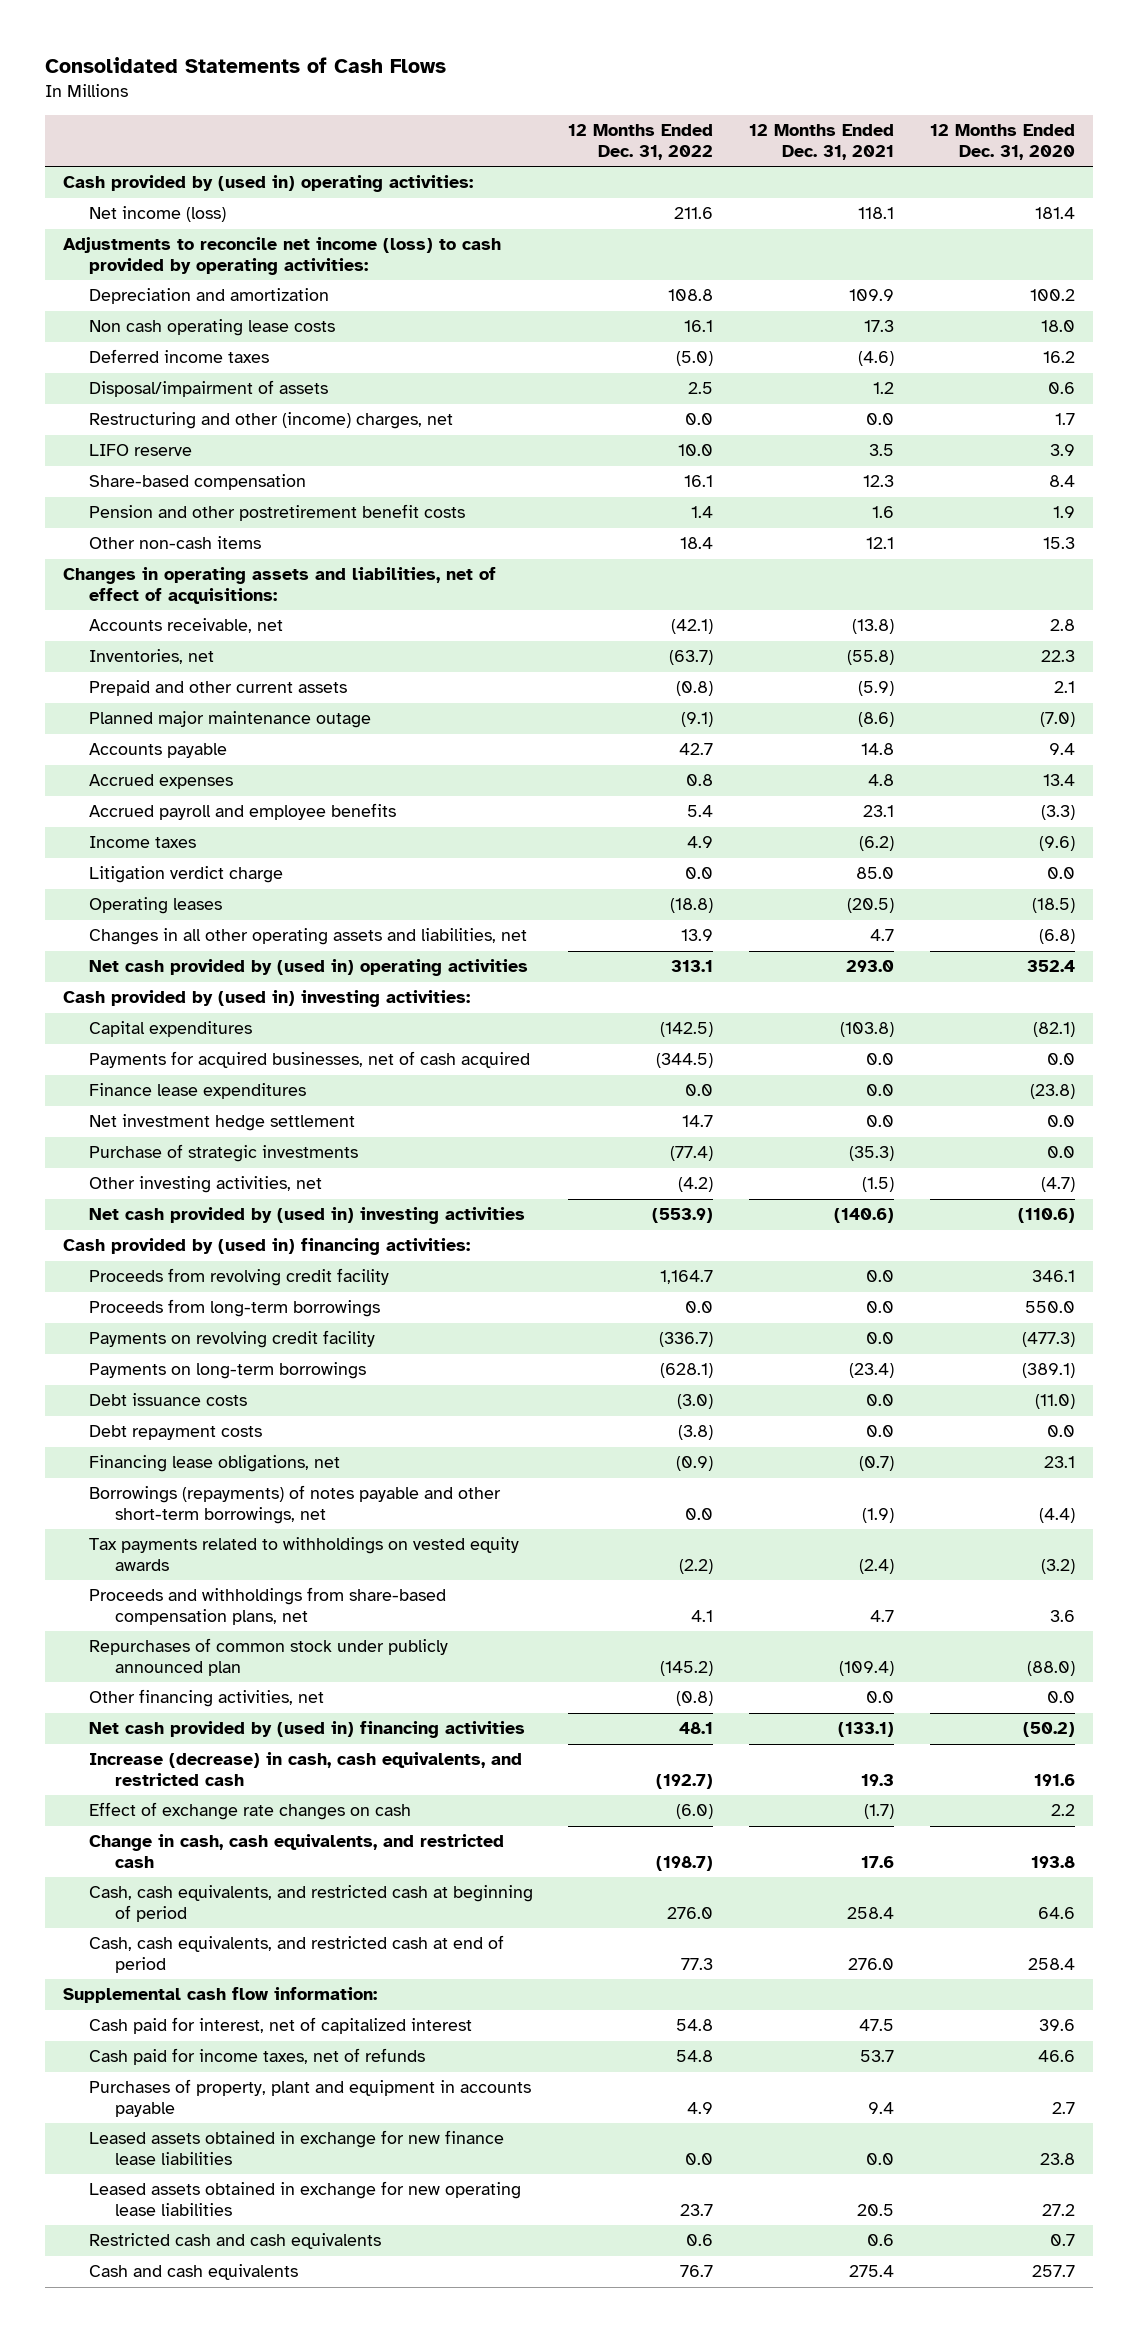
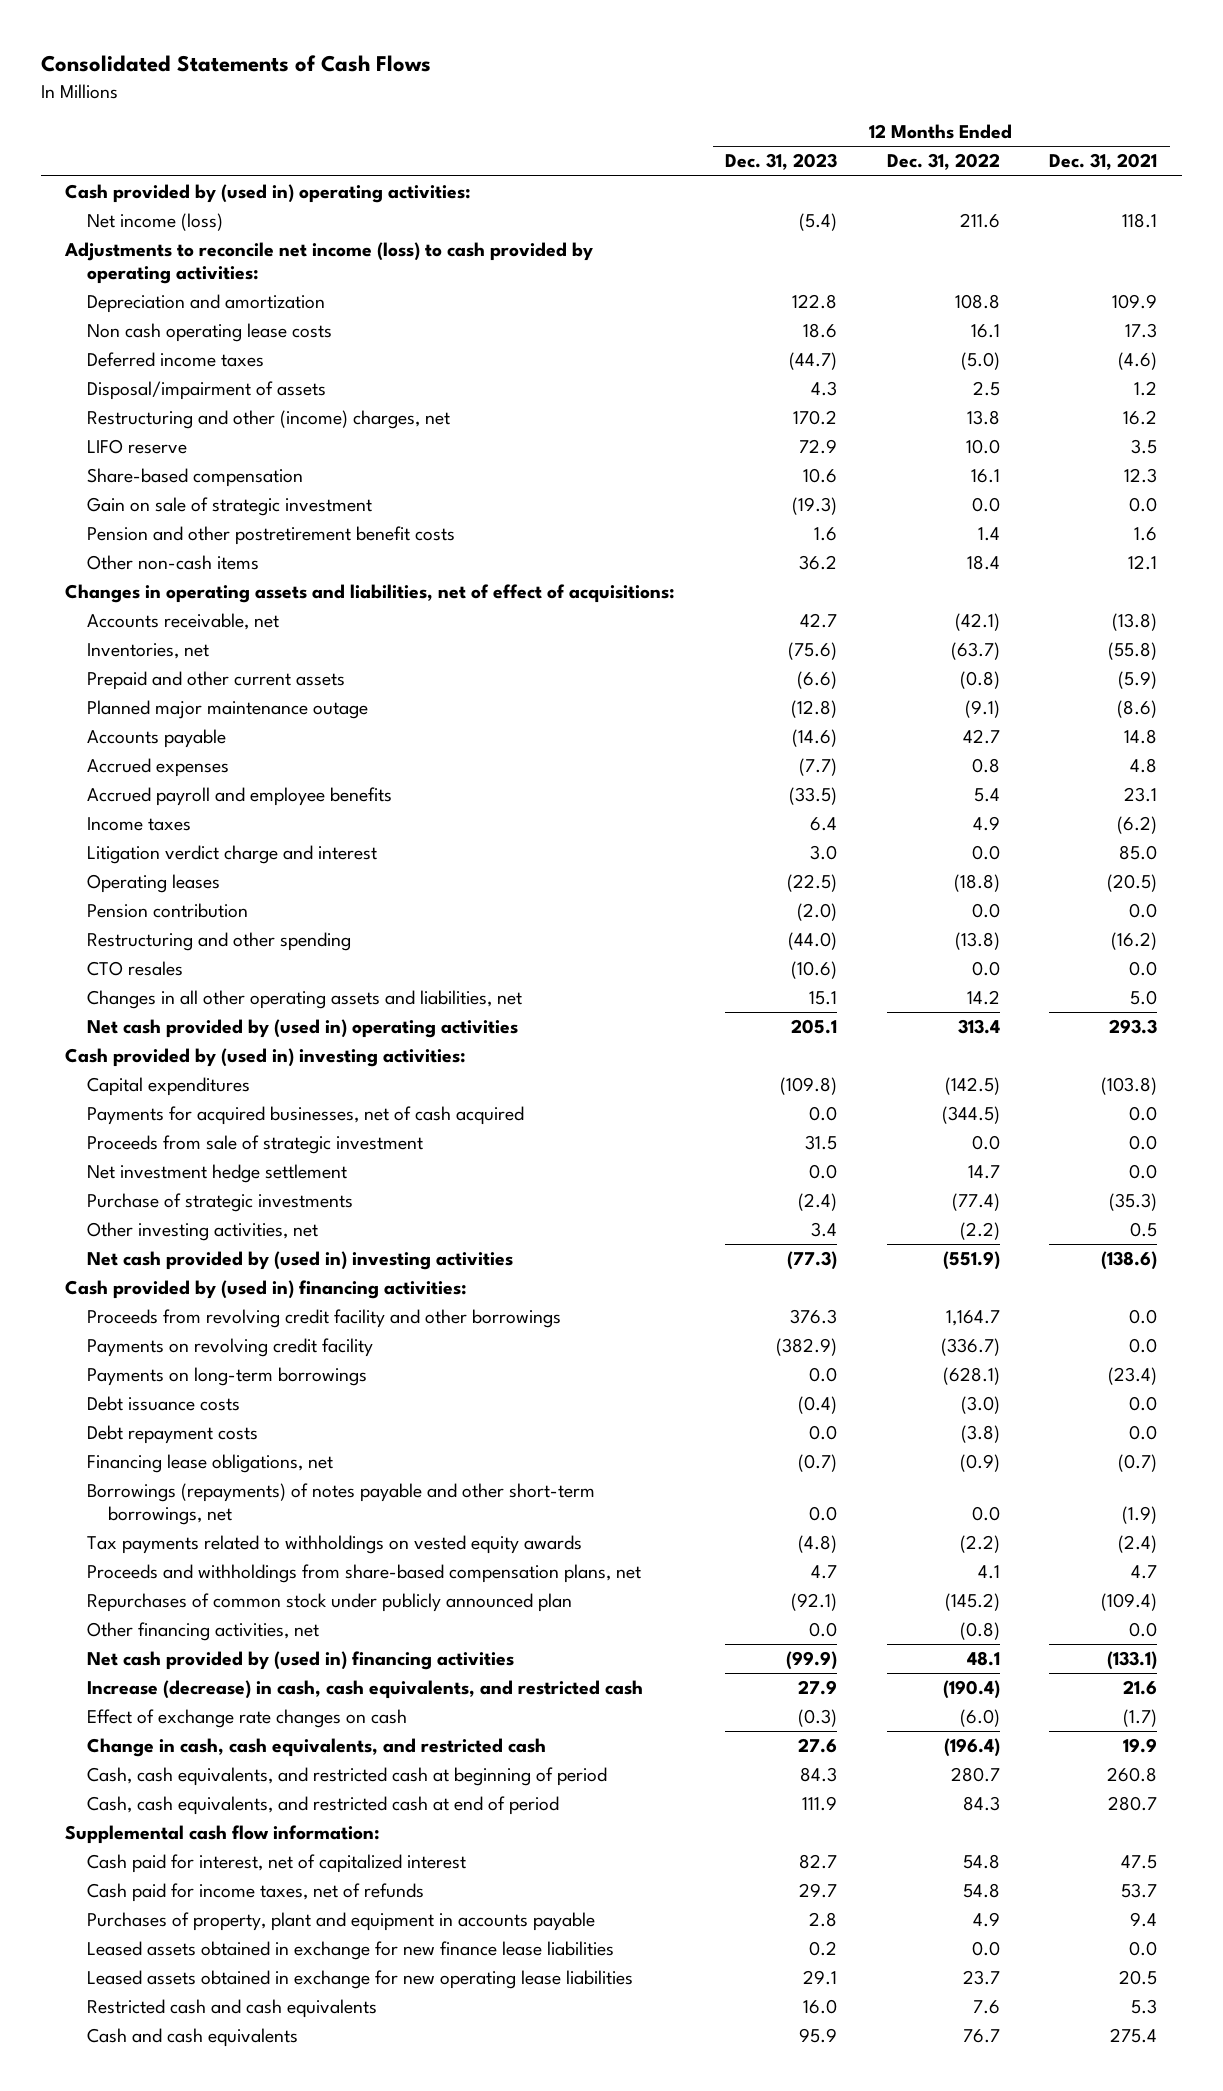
[929,124,1075,161] 12 Months Ended Dec. 31, 2020 -> none
none -> [725,153,838,171] Dec. 31, 2023
[685,413,714,426] 0.0 -> [966,410,1000,426] 13.8
[866,413,895,426] 0.0 -> [1123,410,1158,426] 16.2
none -> [86,497,372,517] Gain on sale of strategic investment
[88,866,283,884] Litigation verdict charge -> [86,845,377,865] Litigation verdict charge and interest
none -> [86,903,248,919] Pension contribution
none -> [86,932,351,952] Restructuring and other spending
none -> [86,961,183,977] CTO resales
[681,929,714,942] 13.9 -> [966,990,1000,1006] 14.2
[870,929,895,942] 4.7 -> [1130,990,1158,1006] 5.0
[671,960,714,973] 313.1 -> [957,1019,1000,1035] 313.4
[846,960,895,973] 293.0 -> [1109,1019,1158,1035] 293.3
[88,1083,306,1100] Finance lease expenditures -> none
none -> [86,1135,423,1155] Proceeds from sale of strategic investment
[678,1177,714,1193] (4.2) -> [959,1222,1000,1241] (2.2)
[862,1177,895,1193] (1.5) -> [1130,1222,1158,1238] 0.5
[652,1208,714,1224] (553.9) -> [942,1251,1000,1271] (551.9)
[834,1208,895,1224] (140.6) -> [1101,1251,1158,1271] (138.6)
[88,1299,380,1318] Proceeds from long-term borrowings -> none
[88,1268,389,1287] Proceeds from revolving credit facility -> [86,1309,561,1329] Proceeds from revolving credit facility and other borrowings
[656,1774,714,1790] (192.7) -> [942,1680,1000,1700] (190.4)
[861,1774,895,1787] 19.3 -> [1123,1680,1158,1696] 21.6
[656,1856,714,1872] (198.7) -> [943,1738,1000,1758] (196.4)
[861,1856,895,1869] 17.6 -> [1123,1738,1158,1754] 19.9
[667,1907,714,1920] 276.0 -> [950,1767,1000,1783] 280.7
[847,1907,895,1920] 258.4 -> [1107,1767,1158,1783] 260.8
[681,1958,714,1971] 77.3 -> [962,1796,1000,1812] 84.3
[848,1958,895,1971] 276.0 -> [1108,1796,1158,1812] 280.7
[686,2234,714,2247] 0.6 -> [972,2000,1000,2015] 7.6
[867,2234,895,2247] 0.6 -> [1131,1999,1158,2015] 5.3

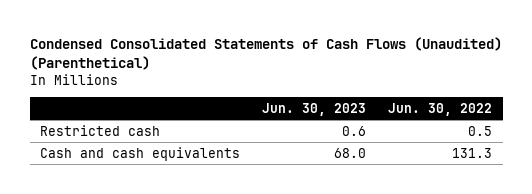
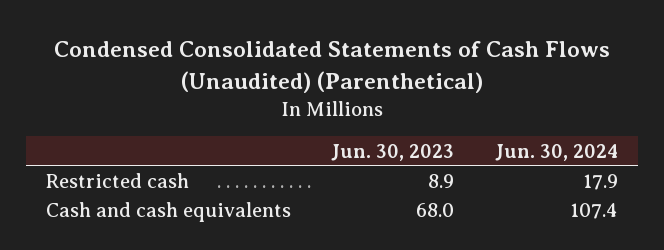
[387,102,492,116] Jun. 30, 2022 -> none
none -> [494,143,618,161] Jun. 30, 2024
[342,125,367,136] 0.6 -> [428,173,455,188] 8.9

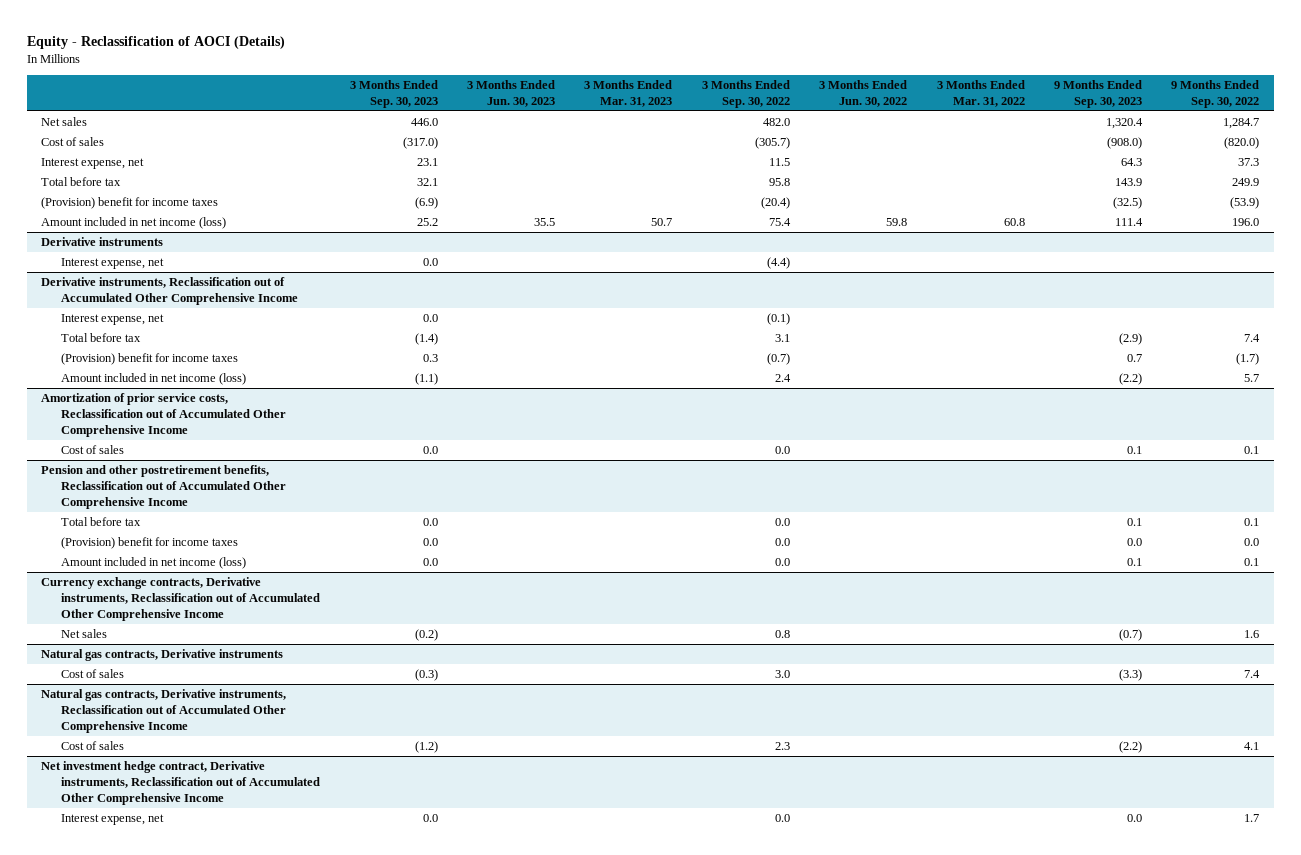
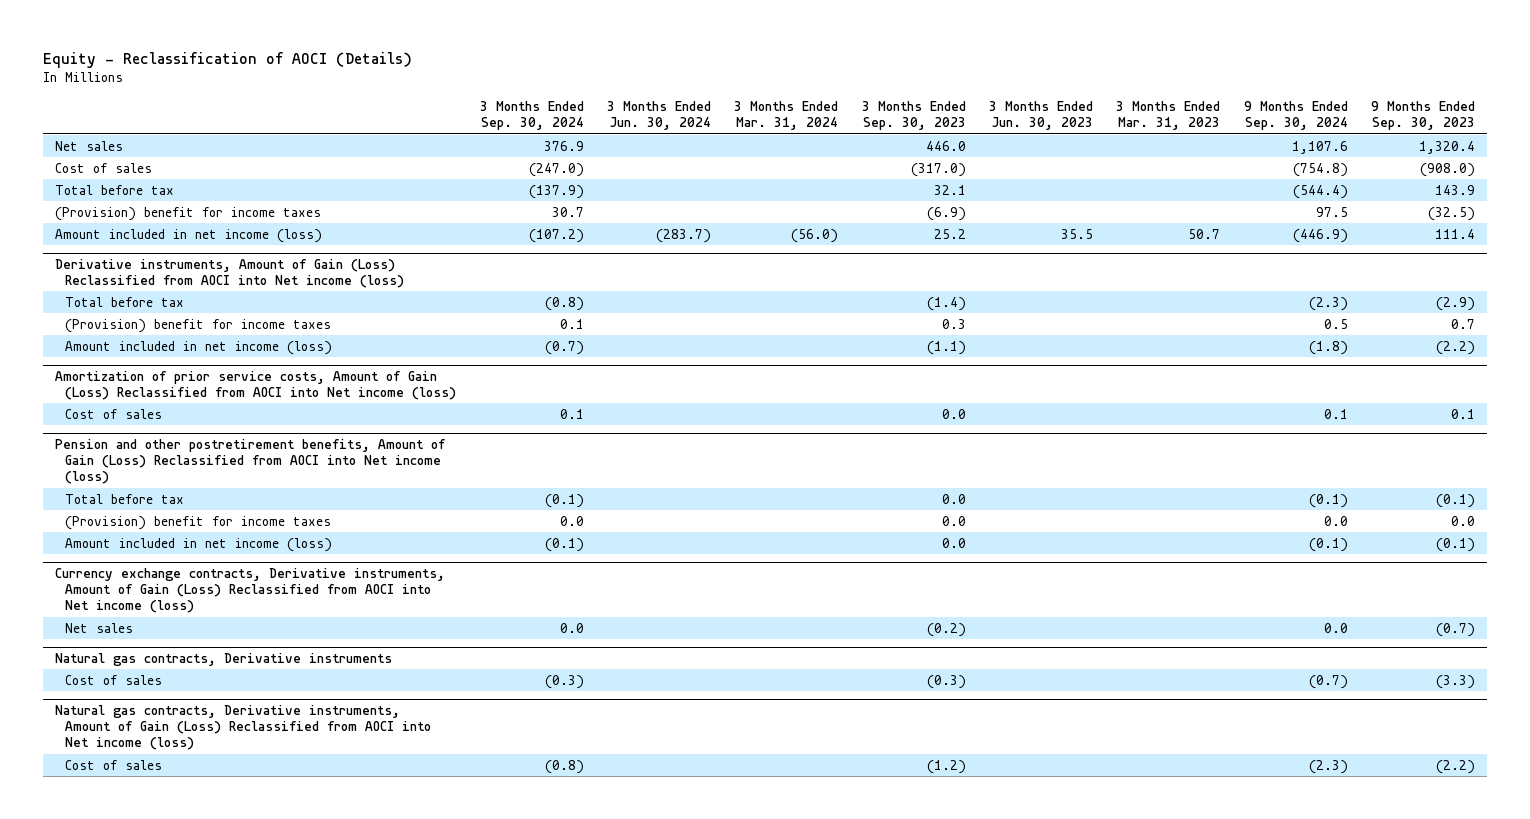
[701,79,790,108] 3 Months Ended Sep. 30, 2022 -> none
[819,79,908,107] 3 Months Ended Jun. 30, 2022 -> none
[936,79,1025,107] 3 Months Ended Mar. 31, 2022 -> none
[1171,79,1260,108] 9 Months Ended Sep. 30, 2022 -> none
none -> [479,101,584,131] 3 Months Ended Sep. 30, 2024
none -> [606,101,711,131] 3 Months Ended Jun. 30, 2024
none -> [734,101,839,131] 3 Months Ended Mar. 31, 2024
none -> [1243,101,1348,131] 9 Months Ended Sep. 30, 2024
[41,157,145,169] Interest expense, net -> none
[41,236,164,246] Derivative instruments -> none
[61,257,165,269] Interest expense, net -> none
[41,276,299,305] Derivative instruments, Reclassification out of Accumulated Other Comprehensive Income -> none
[61,313,165,325] Interest expense, net -> none
none -> [55,258,405,289] Derivative instruments, Amount of Gain (Loss) Reclassified from AOCI into Net income (loss)
[41,392,287,437] Amortization of prior service costs, Reclassification out of Accumulated Other Comprehensive Income -> none
none -> [55,370,457,401] Amortization of prior service costs, Amount of Gain (Loss) Reclassified from AOCI into Net income (loss)
[41,464,287,509] Pension and other postretirement benefits, Reclassification out of Accumulated Other Comprehensive Income -> none
none -> [55,438,446,485] Pension and other postretirement benefits, Amount of Gain (Loss) Reclassified from AOCI into Net income (loss)
[1126,517,1142,526] 0.1 -> [1436,493,1476,508] (0.1)
[41,576,321,621] Currency exchange contracts, Derivative instruments, Reclassification out of Accumulated Other Comprehensive Income -> none
[1126,557,1142,566] 0.1 -> [1436,537,1476,552] (0.1)
none -> [55,567,446,614] Currency exchange contracts, Derivative instruments, Amount of Gain (Loss) Reclassified from AOCI into Net income (loss)
[41,688,287,733] Natural gas contracts, Derivative instruments, Reclassification out of Accumulated Other Comprehensive Income -> none
none -> [55,704,432,751] Natural gas contracts, Derivative instruments, Amount of Gain (Loss) Reclassified from AOCI into Net income (loss)
[41,760,321,805] Net investment hedge contract, Derivative instruments, Reclassification out of Accumulated Other Comprehensive Income -> none
[61,813,165,825] Interest expense, net -> none

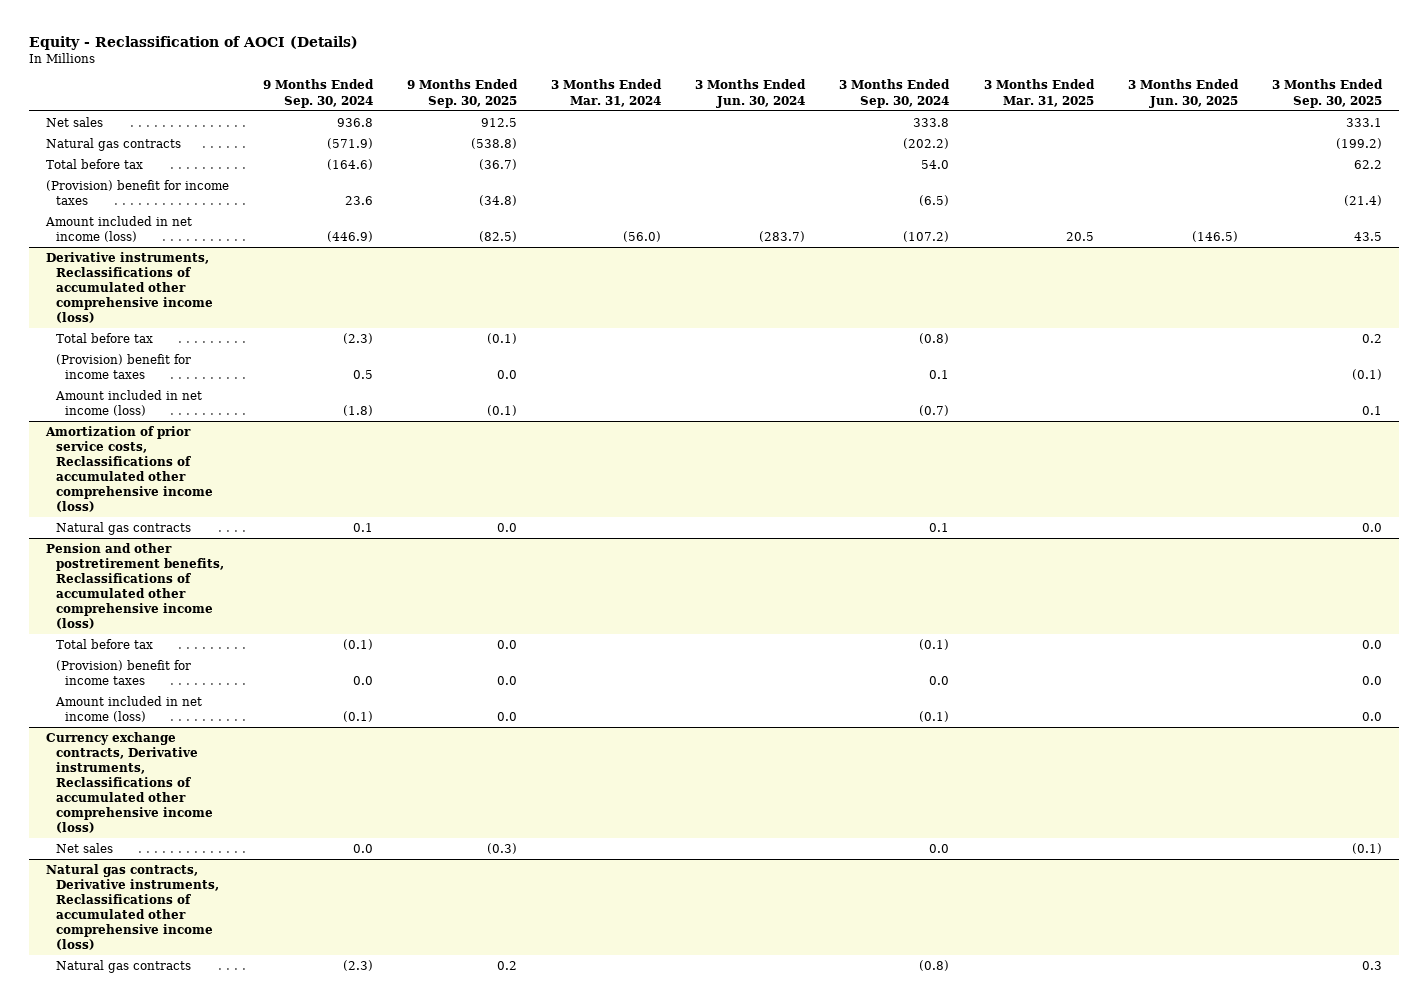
[861,101,966,131] 3 Months Ended Sep. 30, 2023 -> none
[989,101,1094,131] 3 Months Ended Jun. 30, 2023 -> none
[1116,101,1221,131] 3 Months Ended Mar. 31, 2023 -> none
[1371,101,1476,131] 9 Months Ended Sep. 30, 2023 -> none
none -> [407,79,519,108] 9 Months Ended Sep. 30, 2025
none -> [983,79,1095,107] 3 Months Ended Mar. 31, 2025
none -> [1127,79,1239,108] 3 Months Ended Jun. 30, 2025
none -> [1271,79,1383,108] 3 Months Ended Sep. 30, 2025
[55,162,153,173] Cost of sales -> none
[543,140,584,151] 376.9 -> [913,117,950,127] 333.8
[1291,140,1348,154] 1,107.6 -> [337,117,374,127] 936.8
none -> [46,137,182,151] Natural gas contracts
[528,184,584,199] (137.9) -> [921,159,950,169] 54.0
[1292,184,1348,199] (544.4) -> [327,158,374,170] (164.6)
[551,206,584,217] 30.7 -> [919,194,950,206] (6.5)
[1315,206,1348,217] 97.5 -> [345,195,374,205] 23.6
[55,258,405,289] Derivative instruments, Amount of Gain (Loss) Reclassified from AOCI into Net income (loss) -> none
none -> [46,251,213,324] Derivative instruments, Reclassifications of accumulated other comprehensive income (loss)
[55,370,457,401] Amortization of prior service costs, Amount of Gain (Loss) Reclassified from AOCI into Net income (loss) -> none
[55,438,446,485] Pension and other postretirement benefits, Amount of Gain (Loss) Reclassified from AOCI into Net income (loss) -> none
none -> [45,425,213,513] Amortization of prior service costs, Reclassifications of accumulated other comprehensive income (loss)
[65,408,163,419] Cost of sales -> [55,521,191,535] Natural gas contracts
none -> [46,542,224,630] Pension and other postretirement benefits, Reclassifications of accumulated other comprehensive income (loss)
[55,567,446,614] Currency exchange contracts, Derivative instruments, Amount of Gain (Loss) Reclassified from AOCI into Net income (loss) -> none
none -> [46,731,213,834] Currency exchange contracts, Derivative instruments, Reclassifications of accumulated other comprehensive income (loss)
[55,652,393,666] Natural gas contracts, Derivative instruments -> none
[65,674,163,685] Cost of sales -> none
[55,704,432,751] Natural gas contracts, Derivative instruments, Amount of Gain (Loss) Reclassified from AOCI into Net income (loss) -> none
none -> [46,863,219,951] Natural gas contracts, Derivative instruments, Reclassifications of accumulated other comprehensive income (loss)
[65,759,163,770] Cost of sales -> [55,959,191,973] Natural gas contracts

